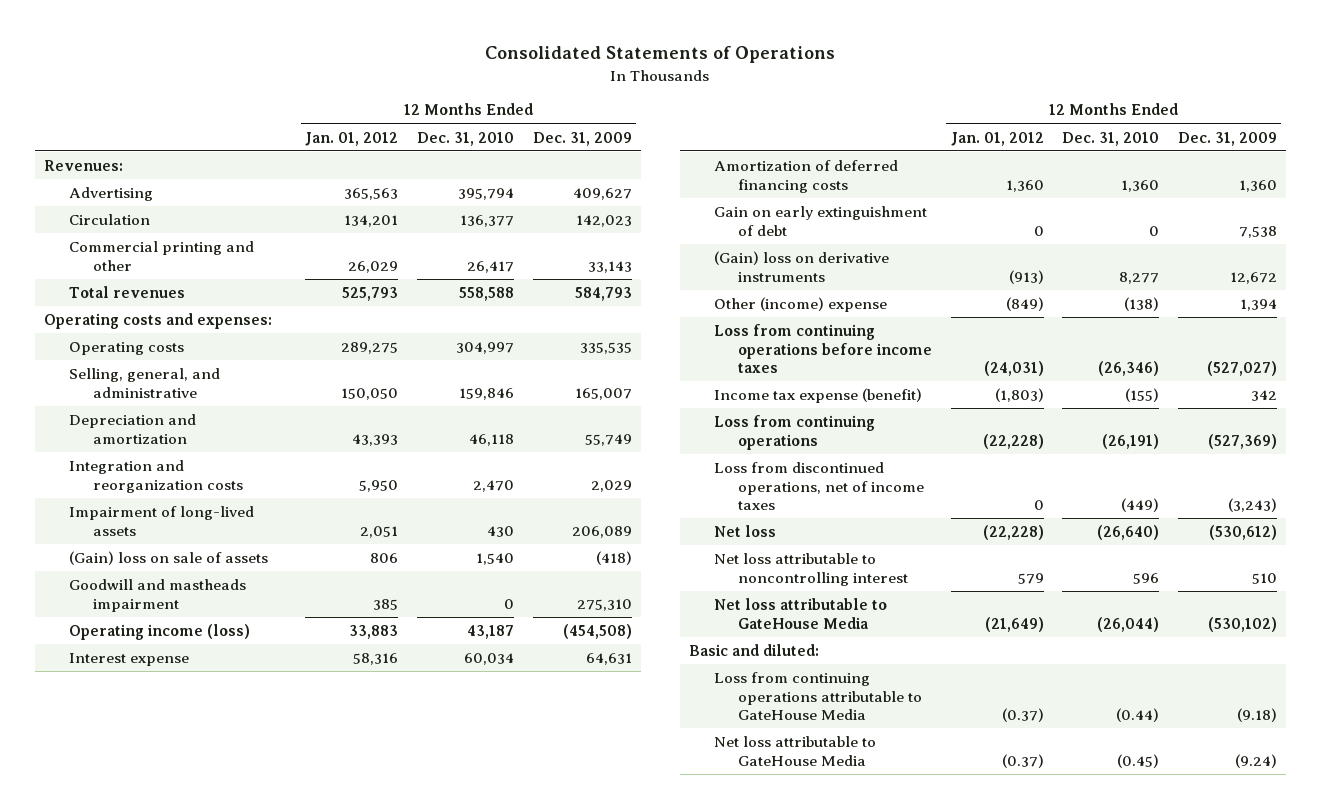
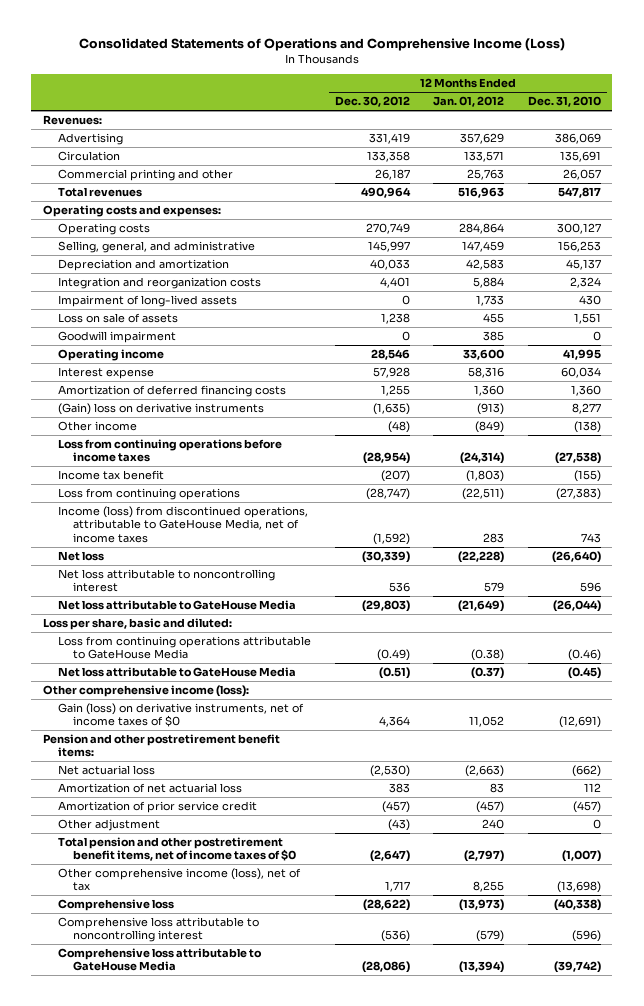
[485,46,836,64] Consolidated Statements of Operations -> [78,38,565,52] Consolidated Statements of Operations and Comprehensive Income (Loss)
[532,131,632,146] Dec. 31, 2009 -> none
none -> [334,96,410,108] Dec. 30, 2012
[344,188,399,201] 365,563 -> [460,132,505,144] 357,629
[458,188,515,201] 395,794 -> [554,132,601,144] 386,069
[344,215,399,228] 134,201 -> [464,150,505,162] 133,571
[460,215,515,228] 136,377 -> [559,150,601,162] 135,691
[348,260,399,273] 26,029 -> [467,168,505,180] 25,763
[467,260,515,273] 26,417 -> [562,168,601,180] 26,057
[342,287,399,302] 525,793 -> [458,186,505,198] 516,963
[459,287,515,302] 558,588 -> [557,186,601,198] 547,817
[341,342,399,355] 289,275 -> [459,222,505,234] 284,864
[456,342,515,355] 304,997 -> [556,222,601,234] 300,127
[341,387,399,400] 150,050 -> [462,240,505,252] 147,459
[459,387,515,400] 159,846 -> [557,240,601,252] 156,253
[352,433,399,446] 43,393 -> [466,258,505,270] 42,583
[469,433,515,446] 46,118 -> [565,258,601,270] 45,137
[359,479,399,492] 5,950 -> [473,276,505,288] 5,884
[473,479,515,492] 2,470 -> [569,276,601,288] 2,324
[360,525,399,538] 2,051 -> [476,294,505,306] 1,733
[68,551,268,566] (Gain) loss on sale of assets -> [58,312,179,323] Loss on sale of assets
[370,553,399,564] 806 -> [483,312,505,323] 455
[476,553,515,566] 1,540 -> [573,312,601,324] 1,551
[68,579,246,612] Goodwill and mastheads impairment -> [58,330,177,343] Goodwill impairment
[68,624,250,641] Operating income (loss) -> [58,348,165,361] Operating income
[349,625,399,640] 33,883 -> [463,348,505,360] 33,600
[467,625,515,640] 43,187 -> [562,348,601,360] 41,995
[713,206,927,236] Gain on early extinguishment of debt -> none
[713,297,887,313] Other (income) expense -> [58,420,138,431] Other income
[983,361,1044,377] (24,031) -> [460,452,505,465] (24,314)
[1098,361,1160,377] (26,346) -> [554,452,601,465] (27,538)
[713,388,922,404] Income tax expense (benefit) -> [58,469,165,480] Income tax benefit
[982,433,1044,449] (22,228) -> [462,487,505,500] (22,511)
[1102,433,1160,449] (26,191) -> [555,487,601,500] (27,383)
[713,462,924,511] Loss from discontinued operations, net of income taxes -> [58,505,309,543] Income (loss) from discontinued operations, attributable to GateHouse Media, net of income taxes
[1033,500,1044,511] 0 -> [483,532,505,543] 283
[1121,498,1160,513] (449) -> [580,532,601,543] 743
[689,644,820,657] Basic and diluted: -> [42,617,232,630] Loss per share, basic and diluted:
[1001,708,1044,723] (0.37) -> [471,649,505,662] (0.38)
[1116,708,1160,723] (0.44) -> [567,649,601,662] (0.46)
none -> [42,684,249,697] Other comprehensive income (loss):
none -> [58,702,305,728] Gain (loss) on derivative instruments, net of income taxes of $0
none -> [42,733,280,758] Pension and other postretirement benefit items:
none -> [58,764,156,775] Net actuarial loss
none -> [58,782,243,793] Amortization of net actuarial loss
none -> [58,800,258,813] Amortization of prior service credit
none -> [58,818,161,831] Other adjustment
none -> [58,836,297,862] Total pension and other postretirement benefit items, net of income taxes of $0
none -> [58,867,302,892] Other comprehensive income (loss), net of tax
none -> [58,898,175,911] Comprehensive loss
none -> [58,916,260,943] Comprehensive loss attributable to noncontrolling interest
none -> [58,947,263,972] Comprehensive loss attributable to GateHouse Media

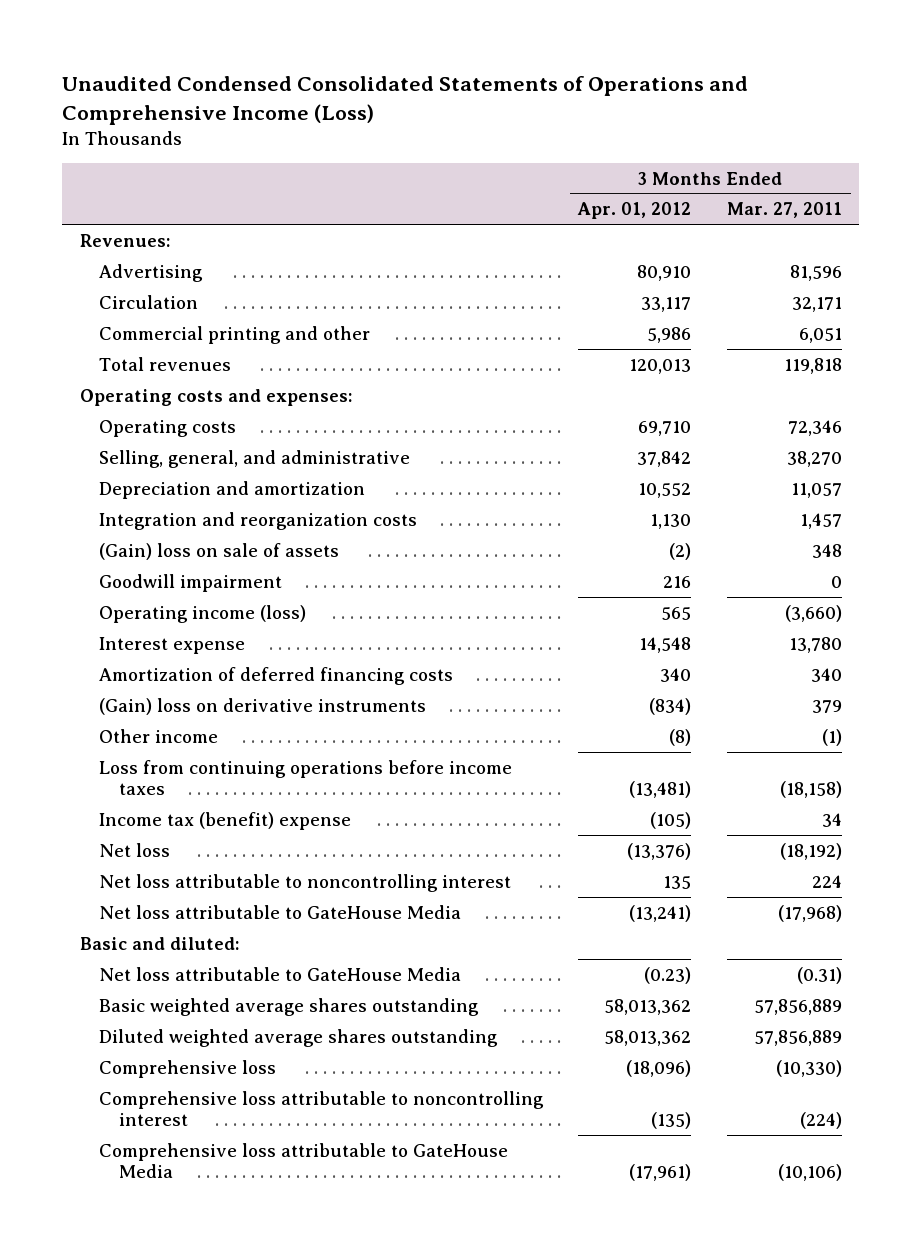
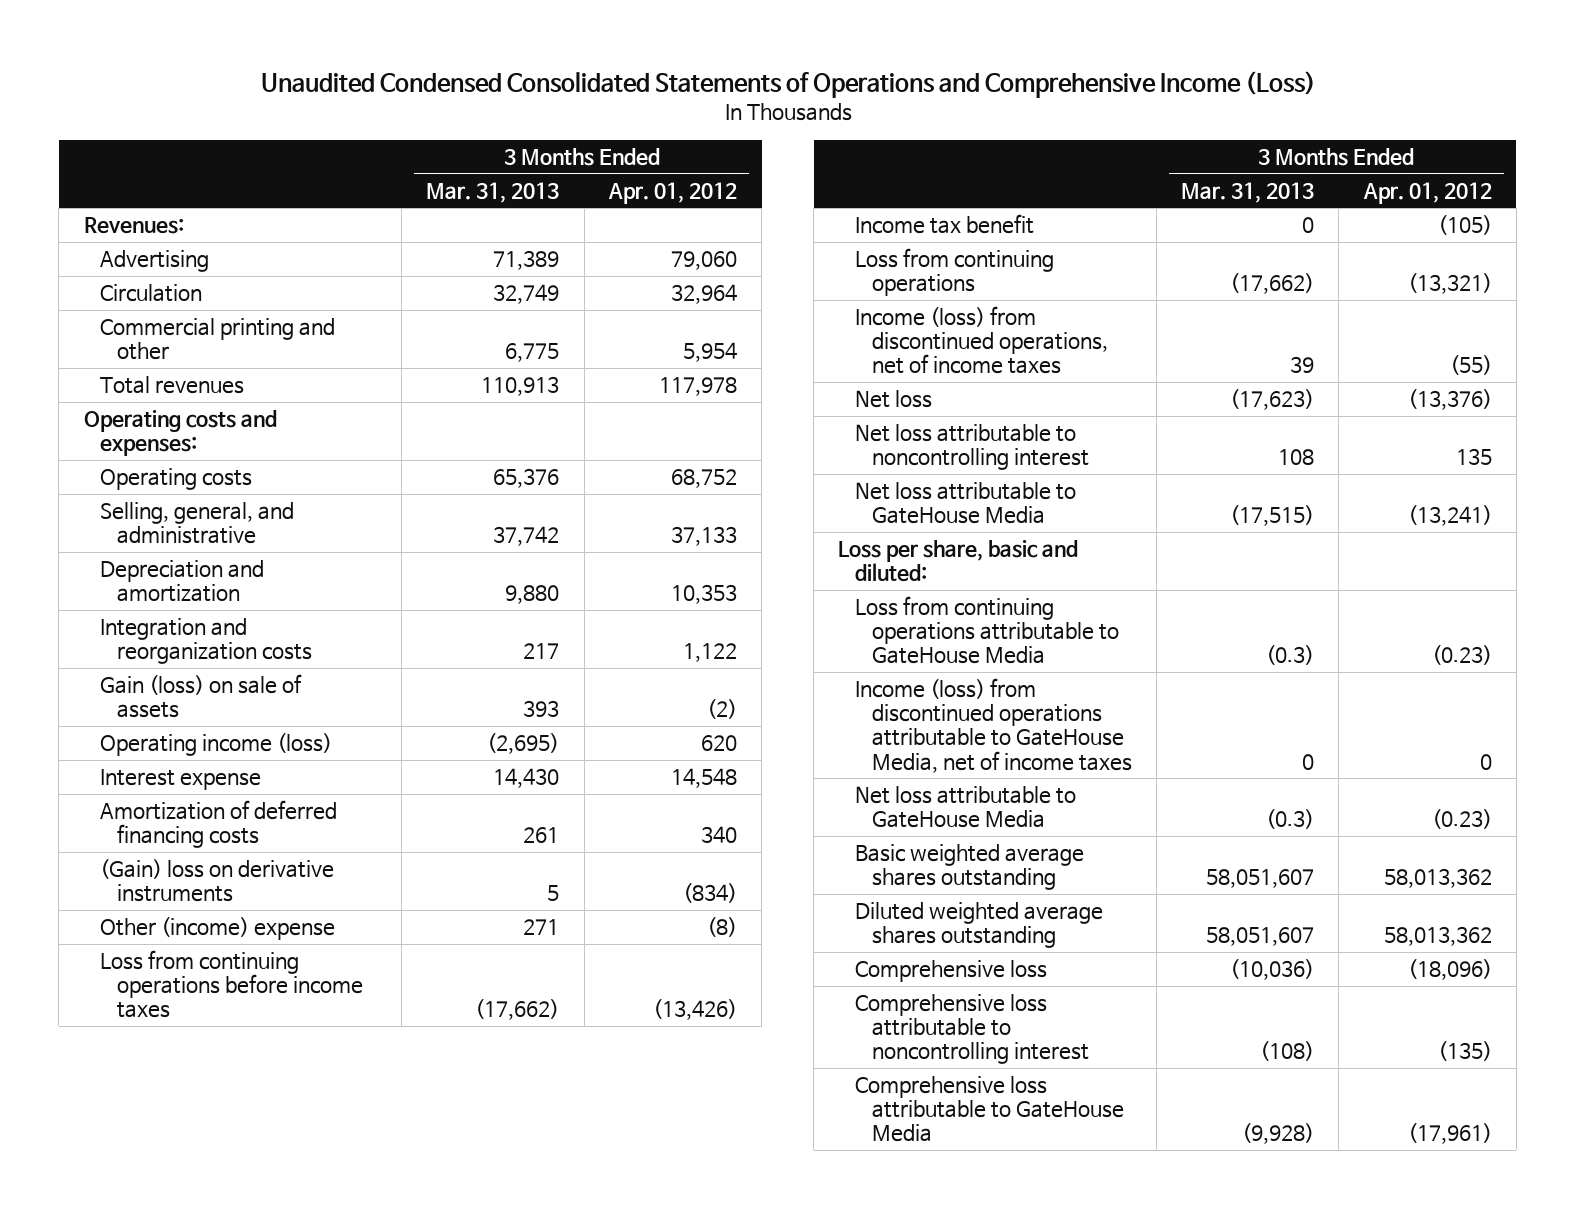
[726,202,842,219] Mar. 27, 2011 -> none
none -> [426,181,560,203] Mar. 31, 2013
[637,264,692,281] 80,910 -> [670,251,737,271] 79,060
[641,296,692,312] 33,117 -> [670,284,737,305] 32,964
[647,326,692,343] 5,986 -> [682,342,737,363] 5,954
[629,358,692,374] 120,013 -> [658,377,737,397] 117,978
[99,573,283,592] Goodwill impairment -> none
[638,420,692,436] 69,710 -> [670,469,737,489] 68,752
[637,450,692,467] 37,842 -> [670,526,737,547] 37,133
[638,482,692,498] 10,552 -> [670,584,737,605] 10,353
[650,513,692,529] 1,130 -> [682,643,737,663] 1,122
[99,542,340,560] (Gain) loss on sale of assets -> [100,674,303,719] Gain (loss) on sale of assets
[661,606,692,620] 565 -> [700,735,737,752] 620
[99,728,219,743] Other income -> [100,917,336,941] Other (income) expense
[629,781,692,799] (13,481) -> [652,999,737,1021] (13,426)
[99,811,352,830] Income tax (benefit) expense -> [854,214,1034,235] Income tax benefit
none -> [854,248,1054,297] Loss from continuing operations
none -> [854,306,1108,375] Income (loss) from discontinued operations, net of income taxes
[79,936,240,950] Basic and diluted: -> [838,540,1079,583] Loss per share, basic and diluted:
none -> [854,596,1119,665] Loss from continuing operations attributable to GateHouse Media
none -> [854,678,1132,773] Income (loss) from discontinued operations attributable to GateHouse Media, net of income taxes

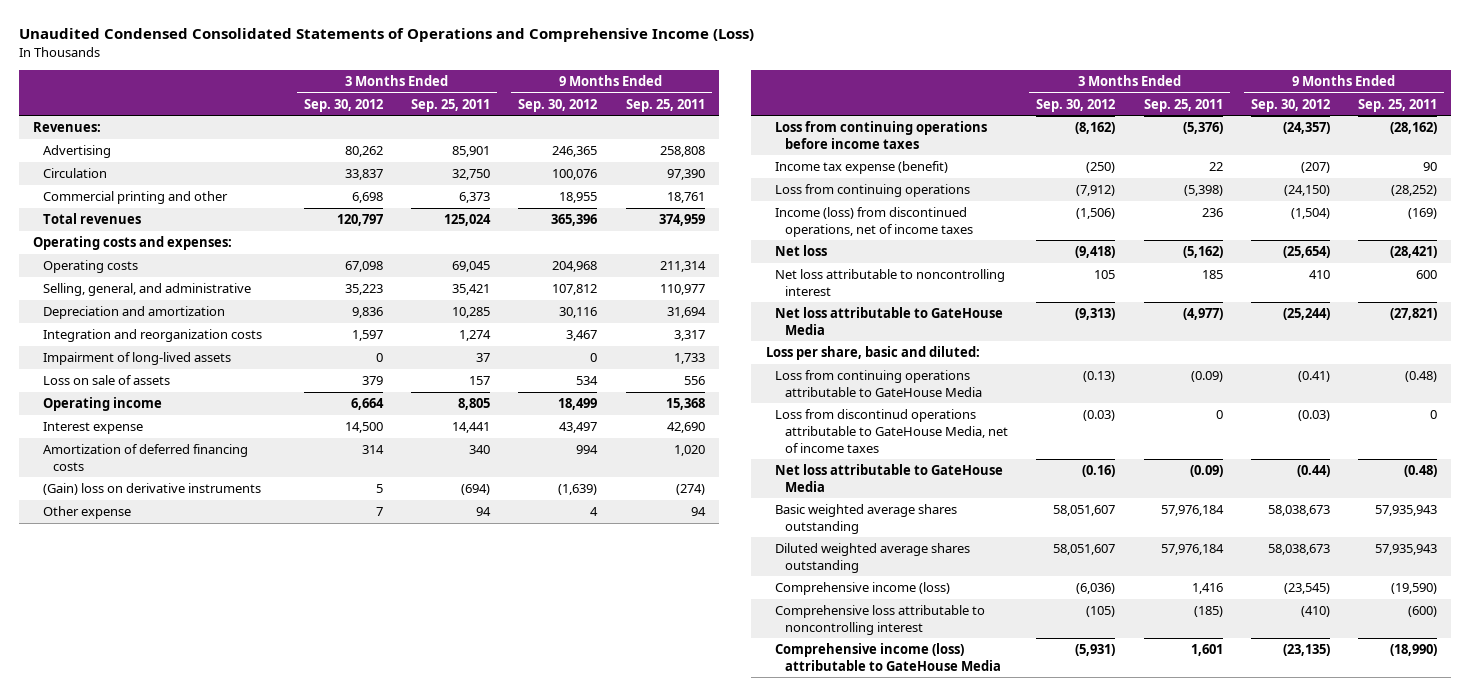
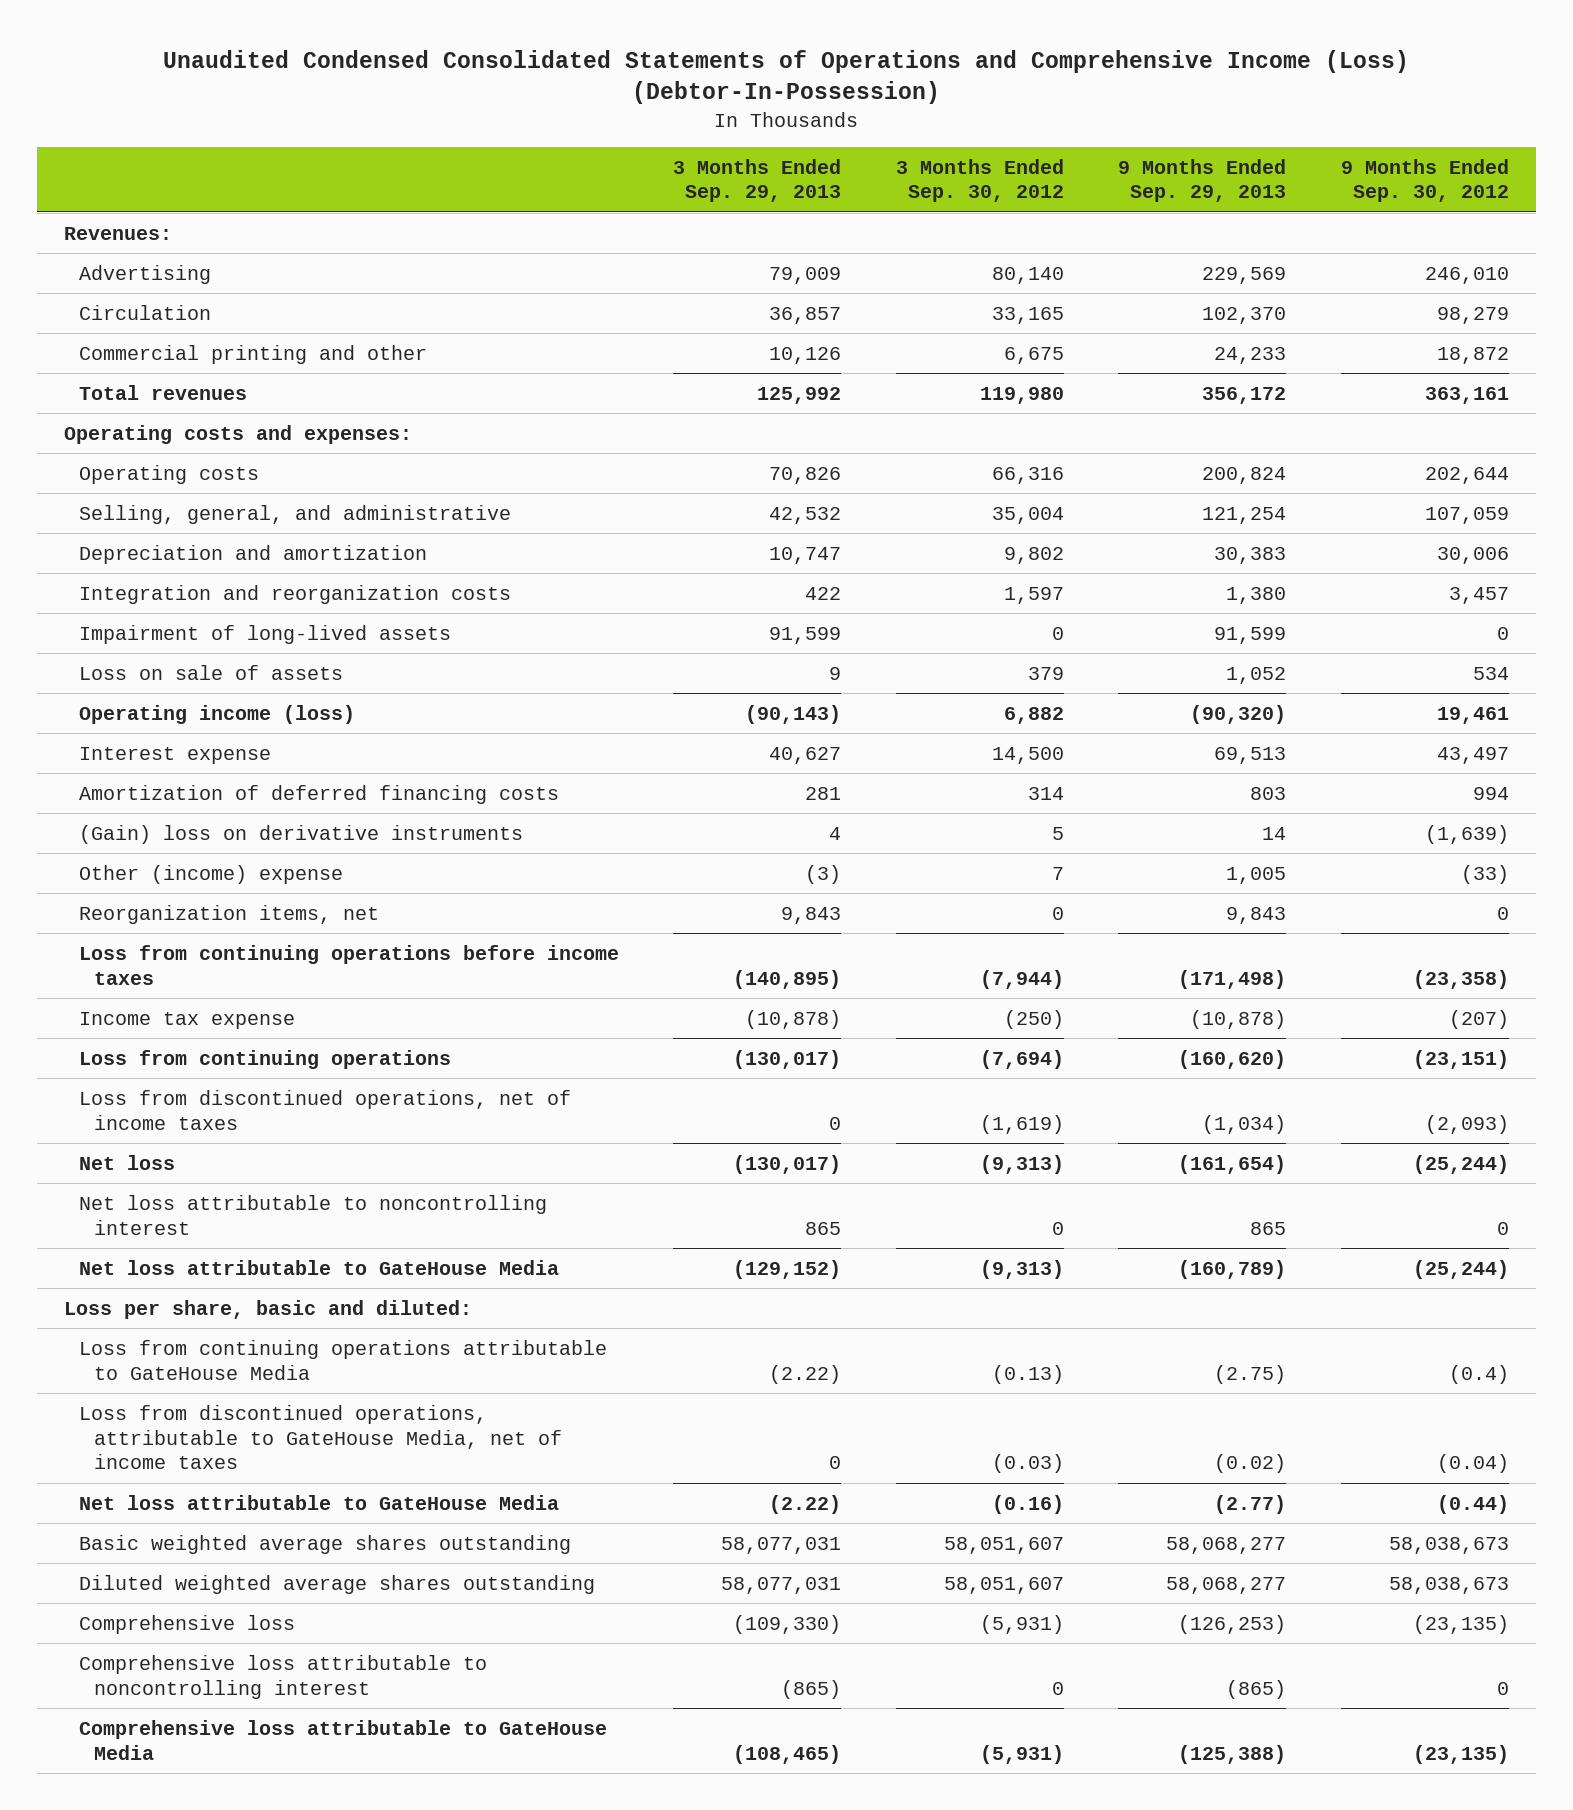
[18,28,754,43] Unaudited Condensed Consolidated Statements of Operations and Comprehensive Income (Loss) -> [163,50,1410,105] Unaudited Condensed Consolidated Statements of Operations and Comprehensive Income (Loss) (Debtor-In-Possession)
[411,98,491,112] Sep. 25, 2011 -> none
[625,98,705,112] Sep. 25, 2011 -> none
none -> [673,158,842,203] 3 Months Ended Sep. 29, 2013
none -> [1118,158,1287,203] 9 Months Ended Sep. 29, 2013
[344,146,383,158] 80,262 -> [991,266,1064,284] 80,140
[552,146,598,158] 246,365 -> [1424,266,1509,284] 246,010
[344,169,383,181] 33,837 -> [991,306,1064,324] 33,165
[552,169,598,181] 100,076 -> [1436,306,1509,324] 98,279
[351,192,383,204] 6,698 -> [1003,346,1064,364] 6,675
[559,192,598,204] 18,955 -> [1436,346,1509,364] 18,872
[336,214,383,227] 120,797 -> [979,386,1064,404] 119,980
[551,214,598,227] 365,396 -> [1424,386,1509,404] 363,161
[344,261,383,273] 67,098 -> [991,466,1064,484] 66,316
[552,261,598,273] 204,968 -> [1424,466,1509,484] 202,644
[344,284,383,296] 35,223 -> [991,506,1064,524] 35,004
[552,284,598,296] 107,812 -> [1424,506,1509,524] 107,059
[351,307,383,319] 9,836 -> [1003,546,1064,564] 9,802
[559,307,598,319] 30,116 -> [1436,546,1509,564] 30,006
[566,330,598,342] 3,467 -> [1448,586,1509,604] 3,457
[42,397,162,412] Operating income -> [79,704,356,724] Operating income (loss)
[350,398,384,411] 6,664 -> [1003,706,1064,724] 6,882
[558,398,598,411] 18,499 -> [1436,706,1509,724] 19,461
[42,506,131,520] Other expense -> [79,864,344,884] Other (income) expense
[590,507,599,517] 4 -> [1460,864,1509,884] (33)
none -> [79,904,380,924] Reorganization items, net
[1075,122,1116,135] (8,162) -> [979,969,1064,989] (7,944)
[1282,122,1330,135] (24,357) -> [1412,969,1509,989] (23,358)
[775,161,949,175] Income tax expense (benefit) -> [79,1011,296,1029] Income tax expense
[1076,185,1116,197] (7,912) -> [979,1049,1064,1069] (7,694)
[1283,185,1330,197] (24,150) -> [1412,1049,1509,1069] (23,151)
[775,207,974,237] Income (loss) from discontinued operations, net of income taxes -> [79,1089,572,1130] Loss from discontinued operations, net of income taxes
[1076,208,1116,220] (1,506) -> [979,1114,1064,1134] (1,619)
[1290,208,1330,220] (1,504) -> [1424,1114,1509,1134] (2,093)
[1075,246,1116,259] (9,418) -> [979,1154,1064,1174] (9,313)
[1282,246,1330,259] (25,654) -> [1412,1154,1509,1174] (25,244)
[1094,270,1116,280] 105 -> [1051,1221,1064,1235] 0
[1308,270,1330,280] 410 -> [1496,1221,1509,1235] 0
[1297,371,1330,383] (0.41) -> [1448,1364,1509,1384] (0.4)
[775,409,1009,453] Loss from discontinud operations attributable to GateHouse Media, net of income taxes -> [79,1404,562,1470] Loss from discontinued operations, attributable to GateHouse Media, net of income taxes
[1297,410,1330,422] (0.03) -> [1436,1454,1509,1474] (0.04)
[775,582,951,596] Comprehensive income (loss) -> [79,1614,296,1634] Comprehensive loss
[1076,583,1116,595] (6,036) -> [979,1614,1064,1634] (5,931)
[1283,583,1330,595] (23,545) -> [1412,1614,1509,1634] (23,135)
[1086,606,1116,618] (105) -> [1051,1681,1064,1695] 0
[1300,606,1330,618] (410) -> [1496,1681,1509,1695] 0
[775,643,1002,671] Comprehensive income (loss) attributable to GateHouse Media -> [79,1719,608,1760] Comprehensive loss attributable to GateHouse Media

